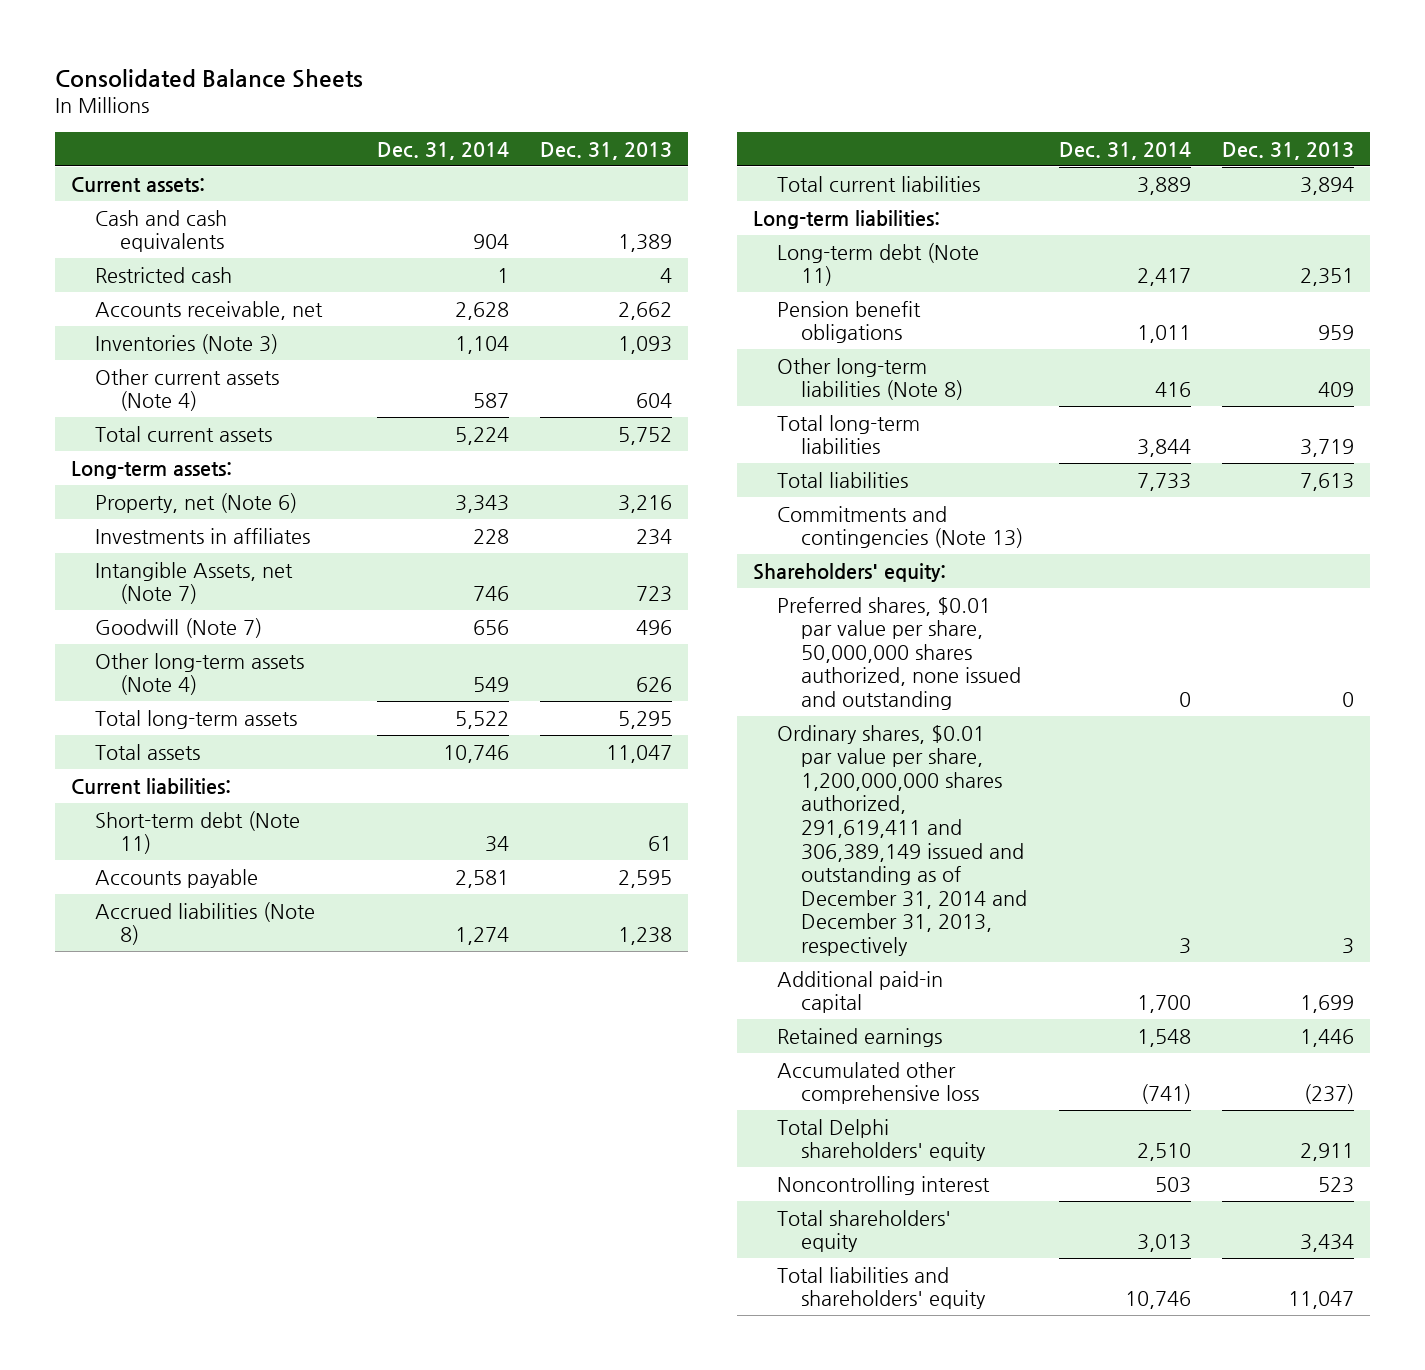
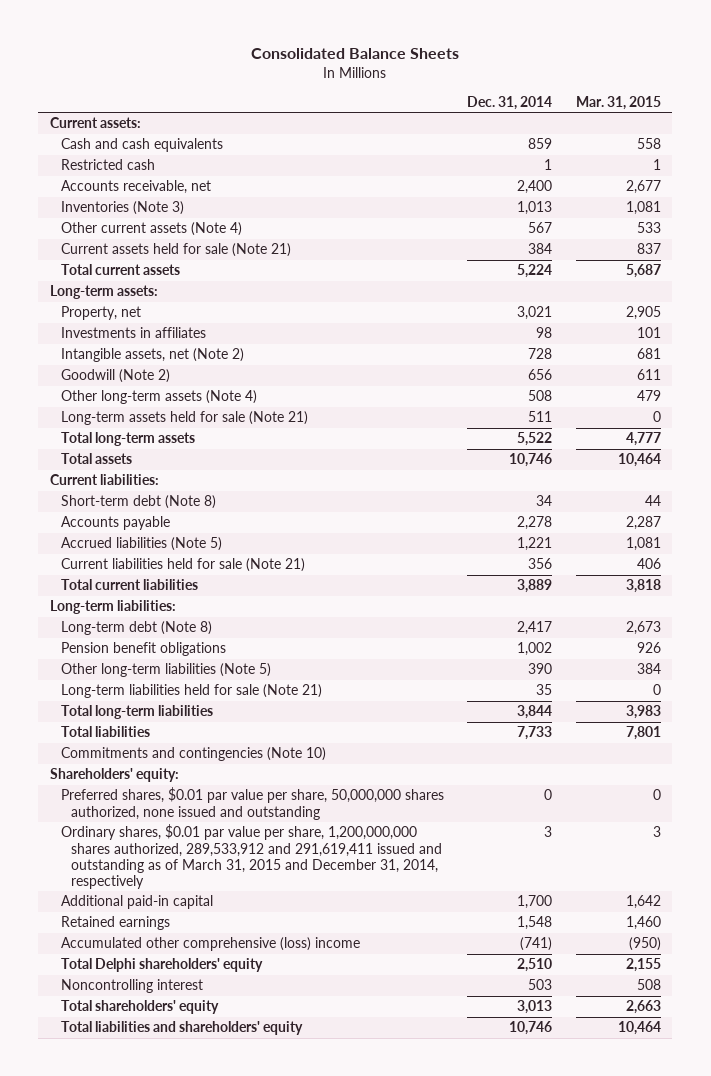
[540,141,673,160] Dec. 31, 2013 -> none
none -> [575,95,661,110] Mar. 31, 2015
[472,234,509,250] 904 -> [528,138,553,150] 859
[454,301,509,320] 2,628 -> [517,180,553,195] 2,400
[454,335,509,354] 1,104 -> [517,201,553,216] 1,013
[472,393,509,409] 587 -> [528,222,553,234] 567
none -> [60,243,291,258] Current assets held for sale (Note 21)
[95,492,298,513] Property, net (Note 6) -> [60,306,141,321] Property, net
[454,494,509,513] 3,343 -> [517,306,553,321] 3,021
[472,528,509,544] 228 -> [536,327,553,339] 98
[95,561,294,605] Intangible Assets, net (Note 7) -> [60,348,244,363] Intangible assets, net (Note 2)
[472,586,509,602] 746 -> [528,348,553,360] 728
[95,617,263,638] Goodwill (Note 7) -> [60,369,170,384] Goodwill (Note 2)
[472,677,509,693] 549 -> [528,390,553,402] 508
none -> [60,411,308,426] Long-term assets held for sale (Note 21)
[95,810,301,855] Short-term debt (Note 11) -> [60,495,216,510] Short-term debt (Note 8)
[454,869,509,888] 2,581 -> [517,516,553,531] 2,278
[95,901,316,946] Accrued liabilities (Note 8) -> [60,537,222,552] Accrued liabilities (Note 5)
[454,927,509,946] 1,274 -> [517,537,553,552] 1,221
none -> [60,558,305,573] Current liabilities held for sale (Note 21)
[777,242,980,287] Long-term debt (Note 11) -> [60,621,212,636] Long-term debt (Note 8)
[1136,325,1191,344] 1,011 -> [517,642,553,657] 1,002
[777,357,964,401] Other long-term liabilities (Note 8) -> [60,663,271,678] Other long-term liabilities (Note 5)
[1154,382,1191,398] 416 -> [528,663,553,675] 390
none -> [60,684,322,699] Long-term liabilities held for sale (Note 21)
[777,505,1024,549] Commitments and contingencies (Note 13) -> [60,747,326,762] Commitments and contingencies (Note 10)
[777,724,1028,956] Ordinary shares, $0.01 par value per share, 1,200,000,000 shares authorized, 291,619,411 and 306,389,149 issued and outstanding as of December 31, 2014 and December 31, 2013, respectively -> [60,824,443,889] Ordinary shares, $0.01 par value per share, 1,200,000,000 shares authorized, 289,533,912 and 291,619,411 issued and outstanding as of March 31, 2015 and December 31, 2014, respectively
[777,1061,980,1105] Accumulated other comprehensive loss -> [60,937,360,952] Accumulated other comprehensive (loss) income

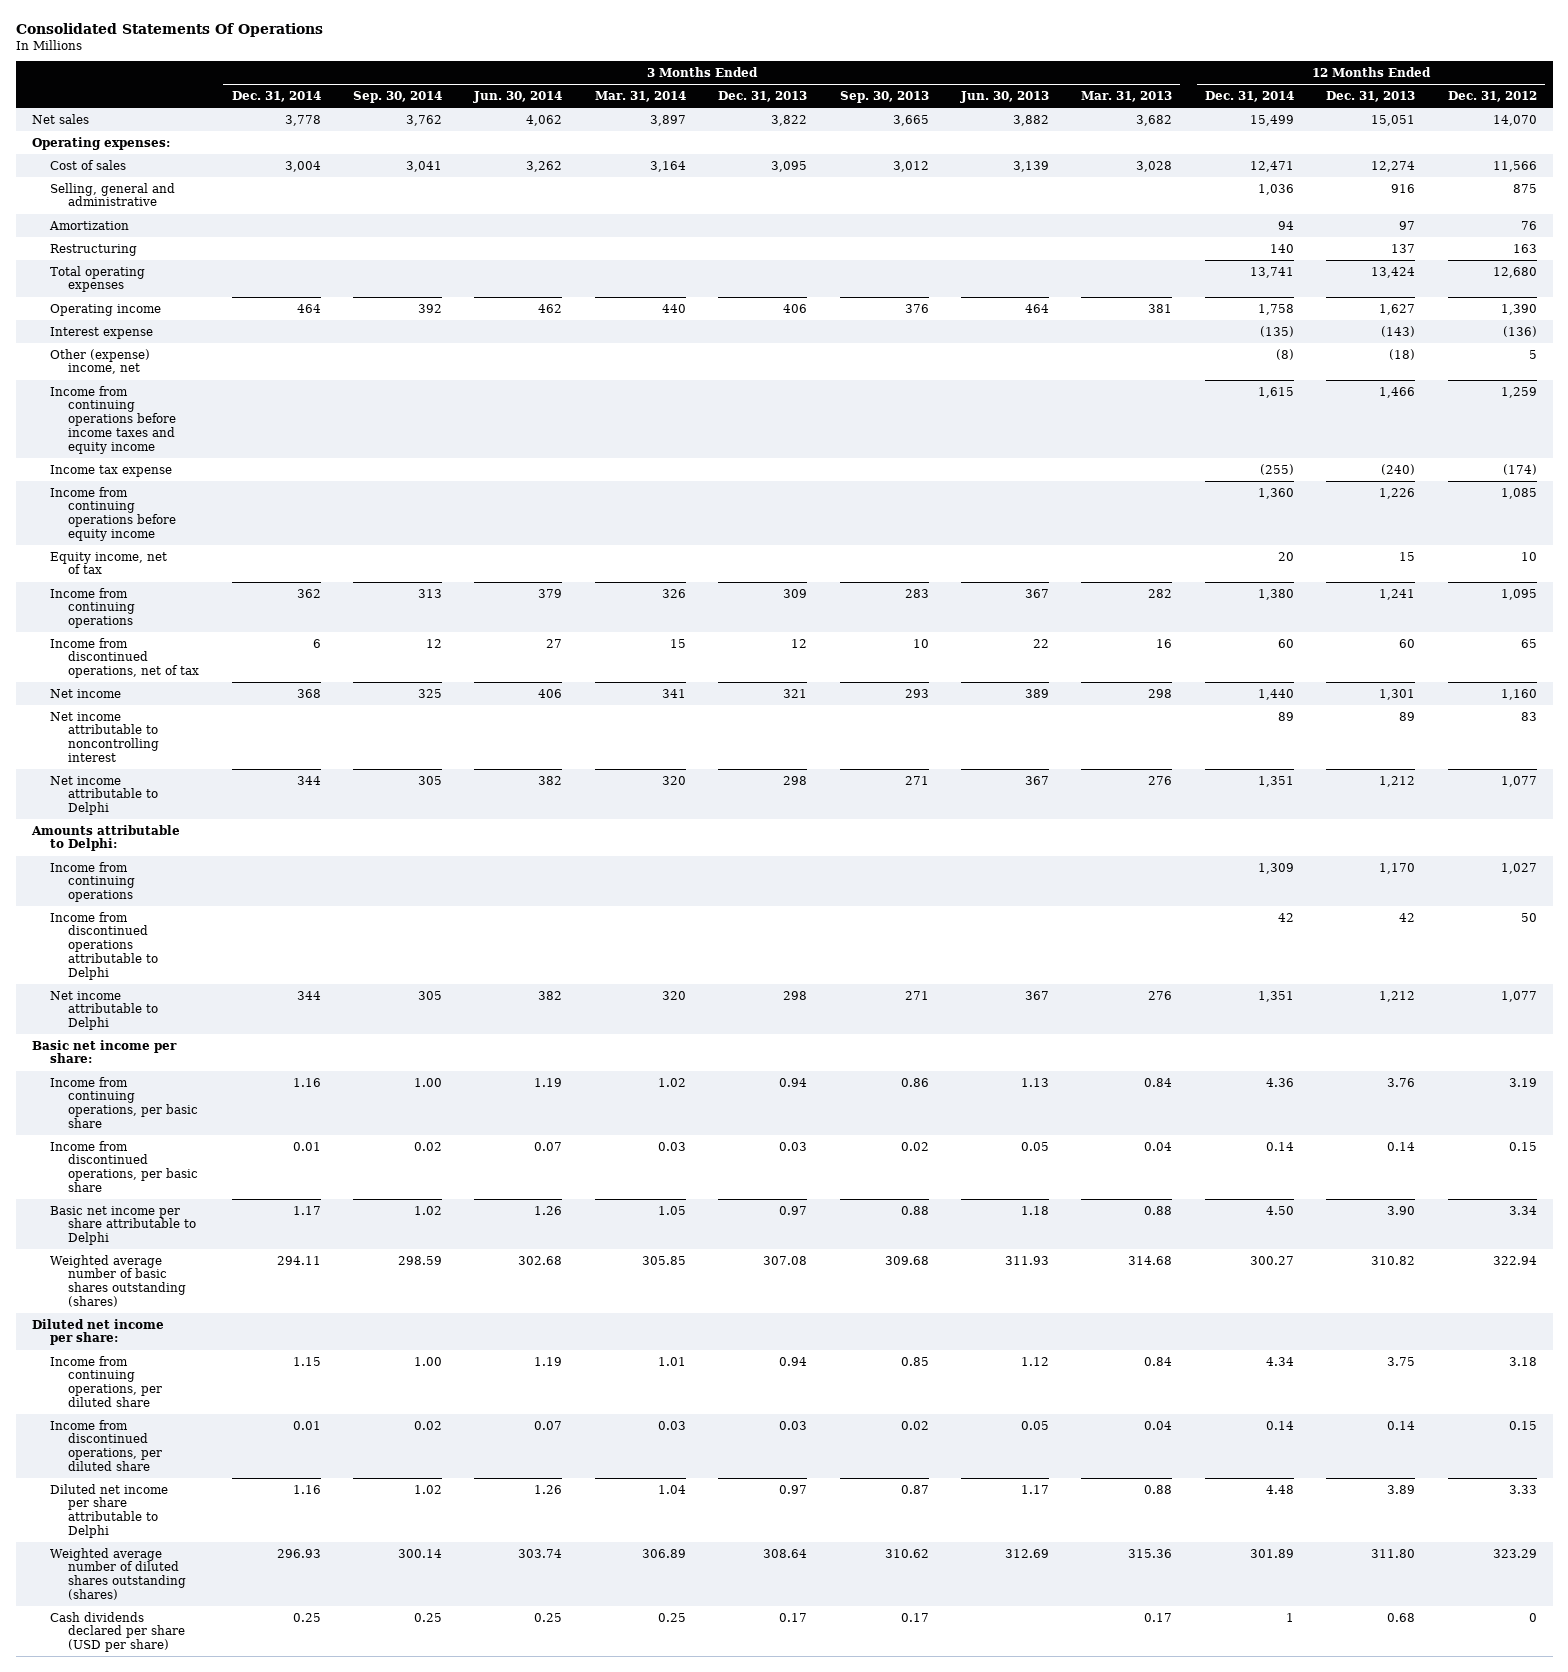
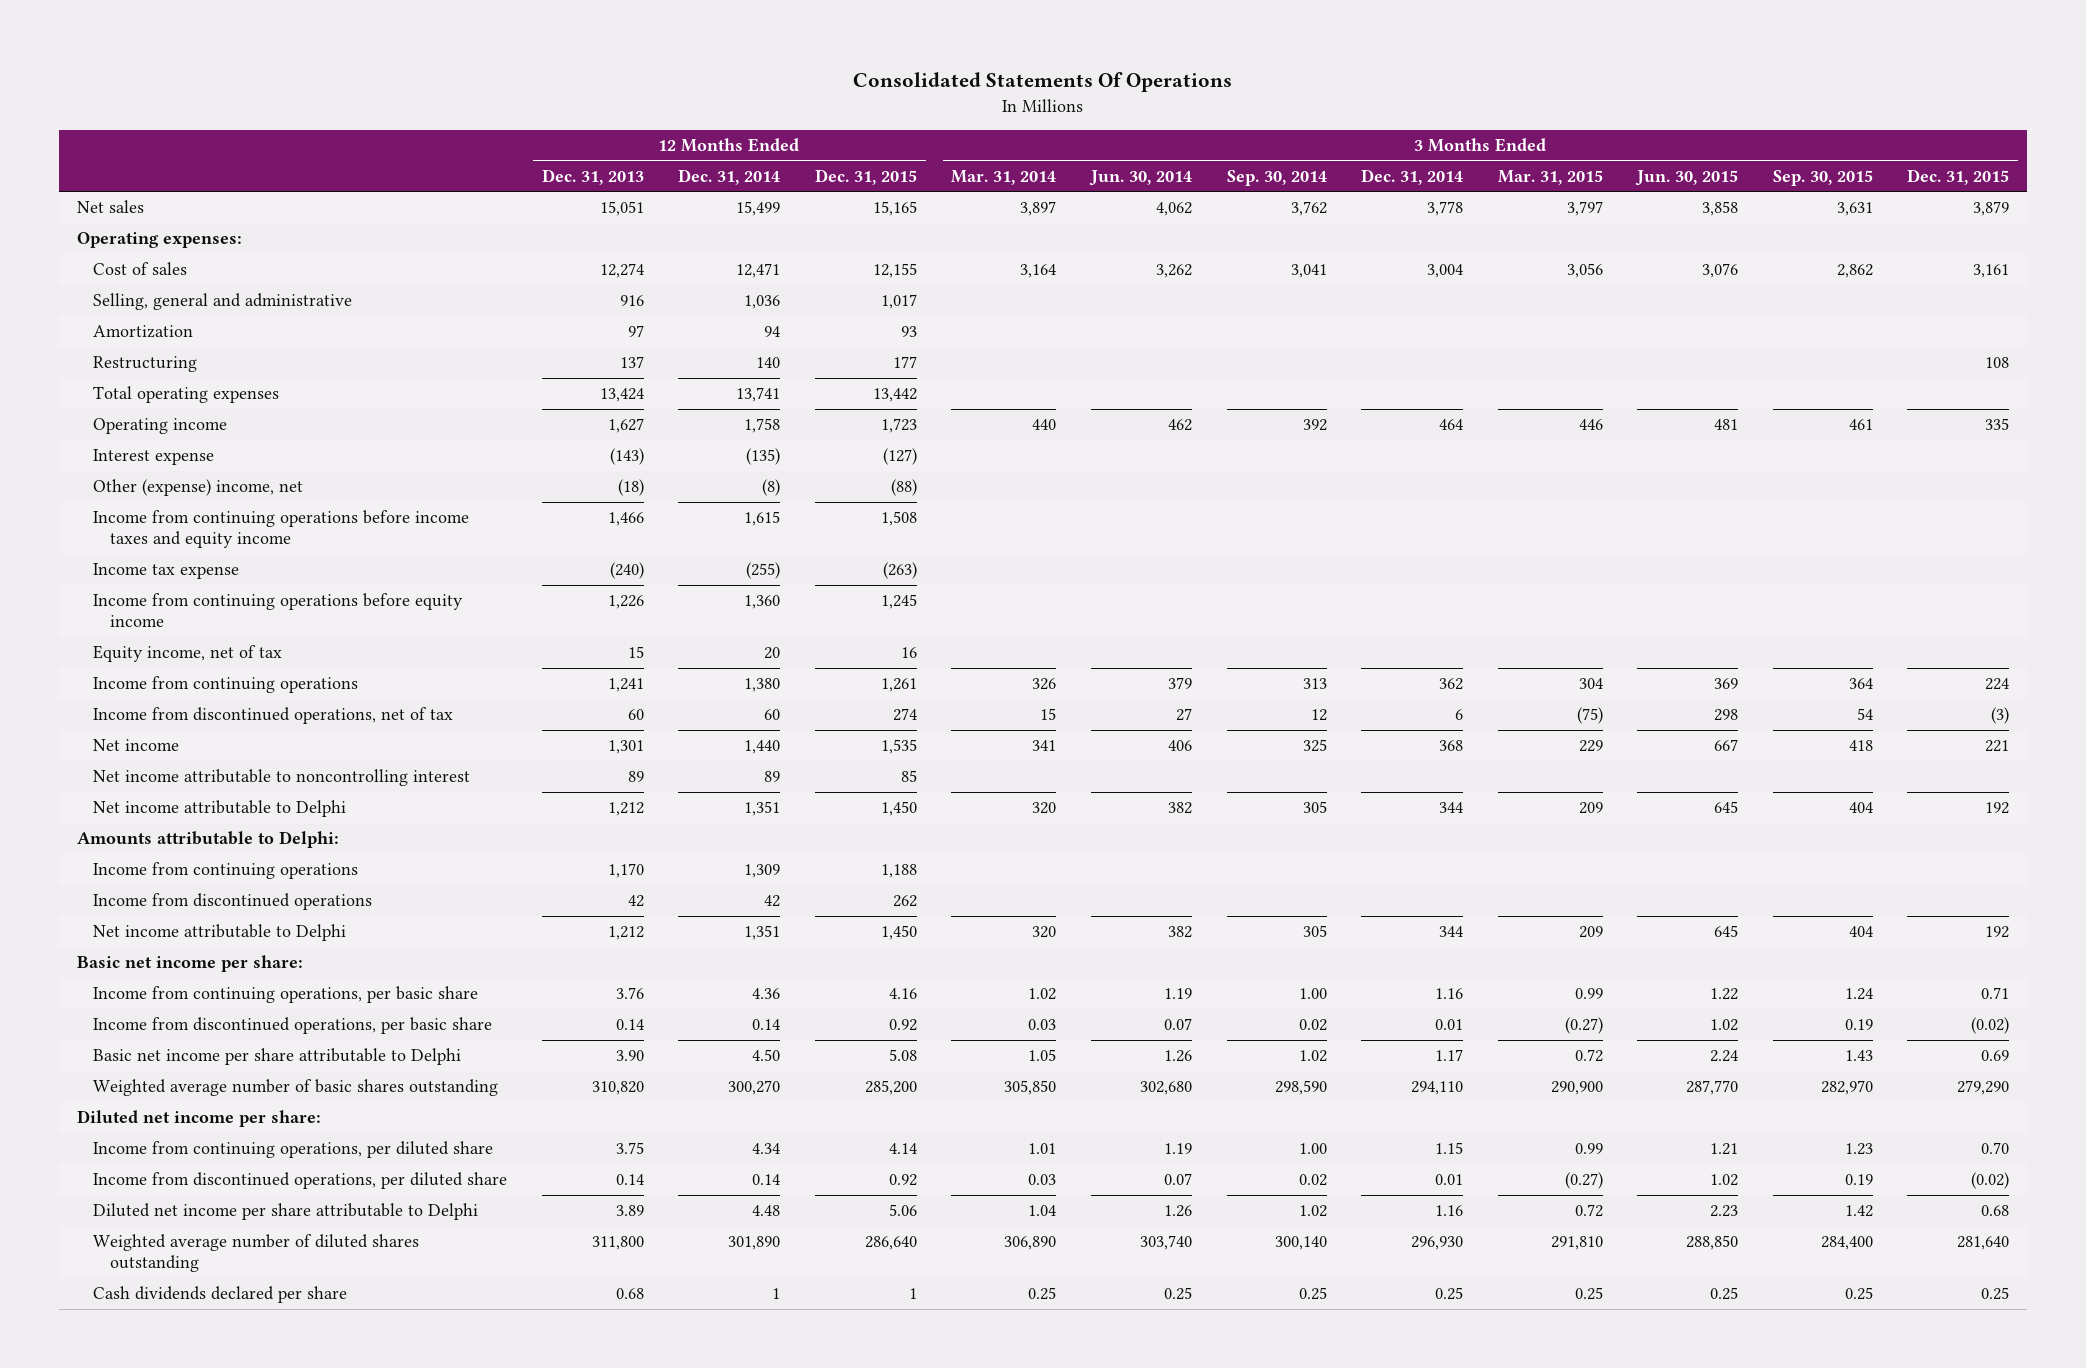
[718,91,808,103] Dec. 31, 2013 -> none
[839,91,929,104] Sep. 30, 2013 -> none
[959,91,1049,104] Jun. 30, 2013 -> none
[1081,91,1173,103] Mar. 31, 2013 -> none
[1447,91,1537,103] Dec. 31, 2012 -> none
none -> [814,168,917,185] Dec. 31, 2015
none -> [1497,169,1603,185] Mar. 31, 2015
none -> [1635,169,1739,186] Jun. 30, 2015
none -> [1772,169,1873,186] Sep. 30, 2015
none -> [1907,168,2010,185] Dec. 31, 2015
[49,911,159,980] Income from discontinued operations attributable to Delphi -> [93,893,373,911] Income from discontinued operations
[49,1254,187,1307] Weighted average number of basic shares outstanding (shares) -> [93,1079,499,1097] Weighted average number of basic shares outstanding
[276,1255,321,1265] 294.11 -> [1411,1081,1464,1096] 294,110
[397,1255,442,1265] 298.59 -> [1274,1080,1327,1096] 298,590
[518,1255,563,1265] 302.68 -> [1140,1081,1193,1096] 302,680
[641,1255,686,1265] 305.85 -> [1004,1080,1057,1096] 305,850
[1249,1255,1294,1265] 300.27 -> [728,1080,781,1096] 300,270
[1371,1255,1416,1265] 310.82 -> [591,1081,644,1096] 310,820
[49,1547,187,1600] Weighted average number of diluted shares outstanding (shares) -> [93,1234,420,1273] Weighted average number of diluted shares outstanding
[276,1548,321,1558] 296.93 -> [1411,1236,1464,1251] 296,930
[397,1548,442,1558] 300.14 -> [1274,1236,1327,1251] 300,140
[518,1548,563,1558] 303.74 -> [1140,1235,1193,1251] 303,740
[641,1548,686,1558] 306.89 -> [1004,1236,1057,1251] 306,890
[1249,1548,1294,1558] 301.89 -> [728,1236,781,1251] 301,890
[1371,1548,1416,1558] 311.80 -> [591,1236,644,1251] 311,800
[49,1611,186,1653] Cash dividends declared per share (USD per share) -> [93,1286,348,1304] Cash dividends declared per share

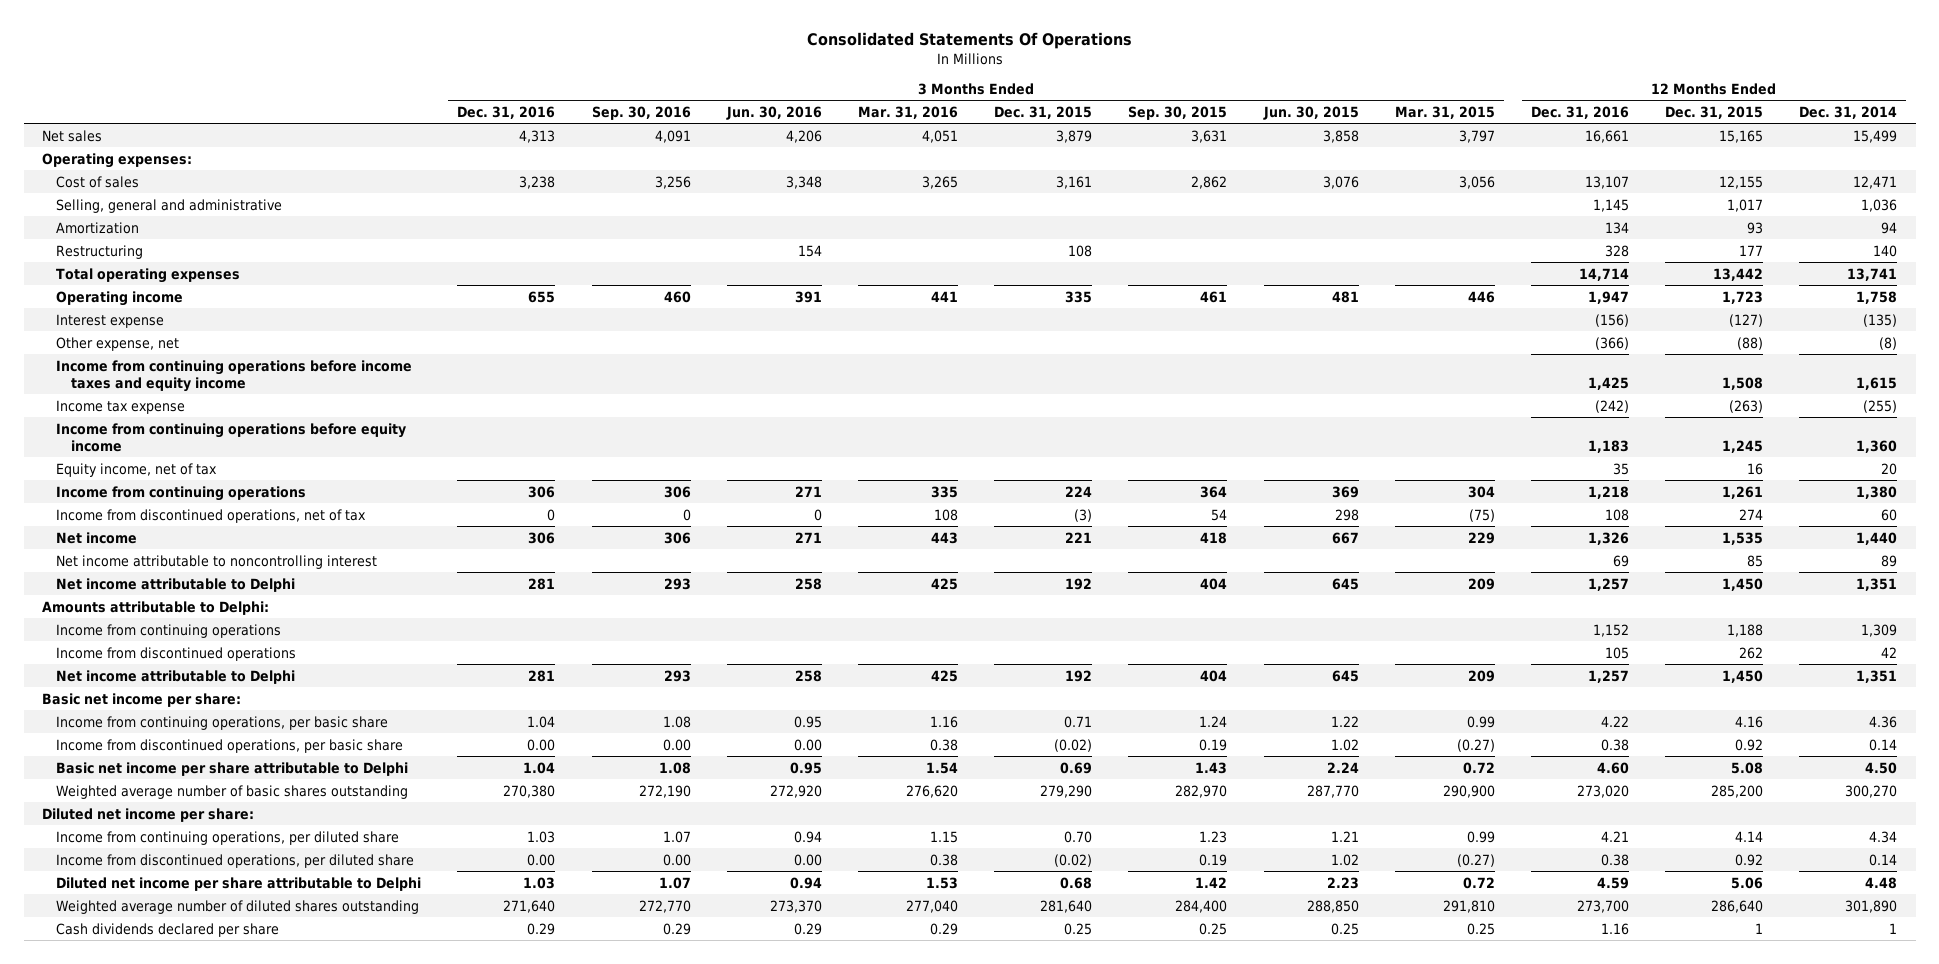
[541,168,644,185] Dec. 31, 2013 -> none
[951,169,1057,185] Mar. 31, 2014 -> none
[1089,169,1193,186] Jun. 30, 2014 -> none
[1226,169,1327,186] Sep. 30, 2014 -> none
[1361,168,1464,185] Dec. 31, 2014 -> none
none -> [457,106,556,120] Dec. 31, 2016
none -> [591,106,691,121] Sep. 30, 2016
none -> [725,106,822,121] Jun. 30, 2016
none -> [857,106,958,120] Mar. 31, 2016
none -> [1530,106,1629,120] Dec. 31, 2016
[93,479,304,497] Other (expense) income, net -> [56,336,180,351] Other expense, net

